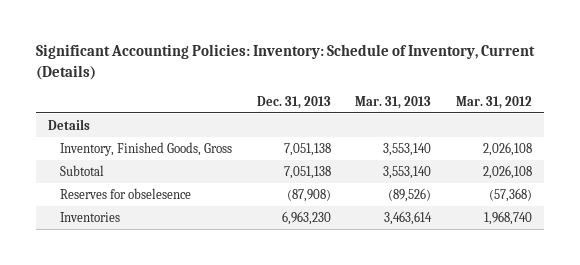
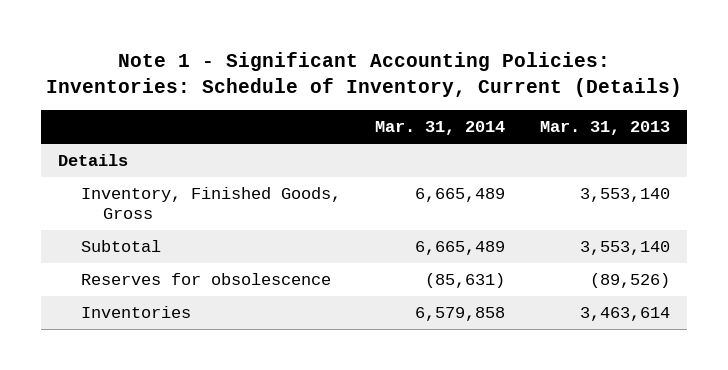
[36,44,536,80] Significant Accounting Policies: Inventory: Schedule of Inventory, Current (Details) -> [45,52,682,98] Note 1 - Significant Accounting Policies: Inventories: Schedule of Inventory, Current (Details)
[256,95,331,109] Dec. 31, 2013 -> none
[455,95,532,109] Mar. 31, 2012 -> none
none -> [375,121,506,136] Mar. 31, 2014
[60,187,192,199] Reserves for obselesence -> [80,273,331,286] Reserves for obsolescence

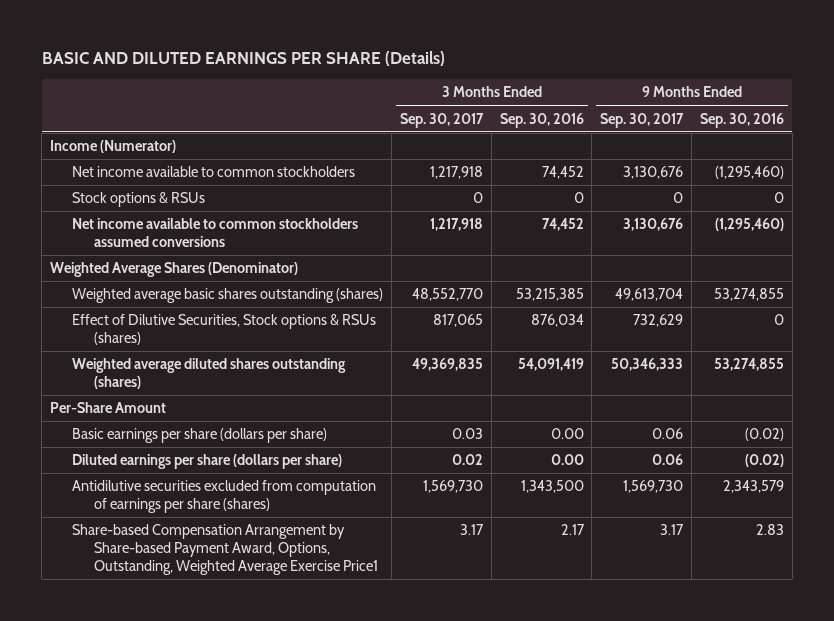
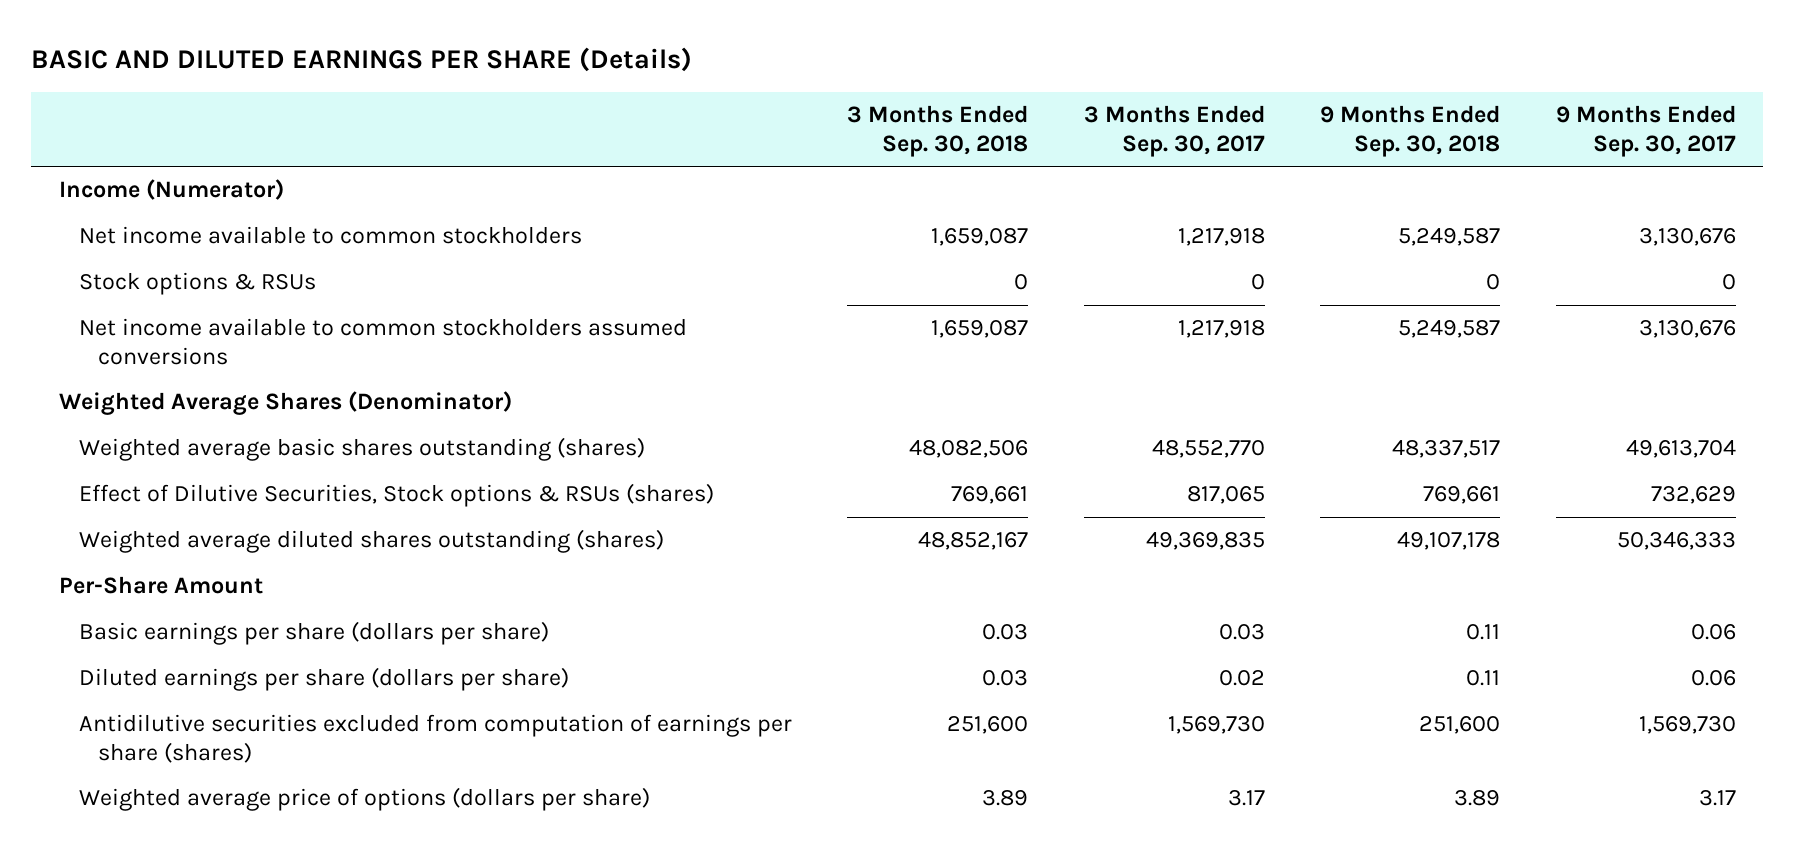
[499,112,584,128] Sep. 30, 2016 -> none
[700,112,785,128] Sep. 30, 2016 -> none
none -> [847,104,1029,157] 3 Months Ended Sep. 30, 2018
none -> [1320,104,1501,157] 9 Months Ended Sep. 30, 2018
[72,524,378,575] Share-based Compensation Arrangement by Share-based Payment Award, Options, Outstanding, Weighted Average Exercise Price1 -> [78,787,650,812] Weighted average price of options (dollars per share)

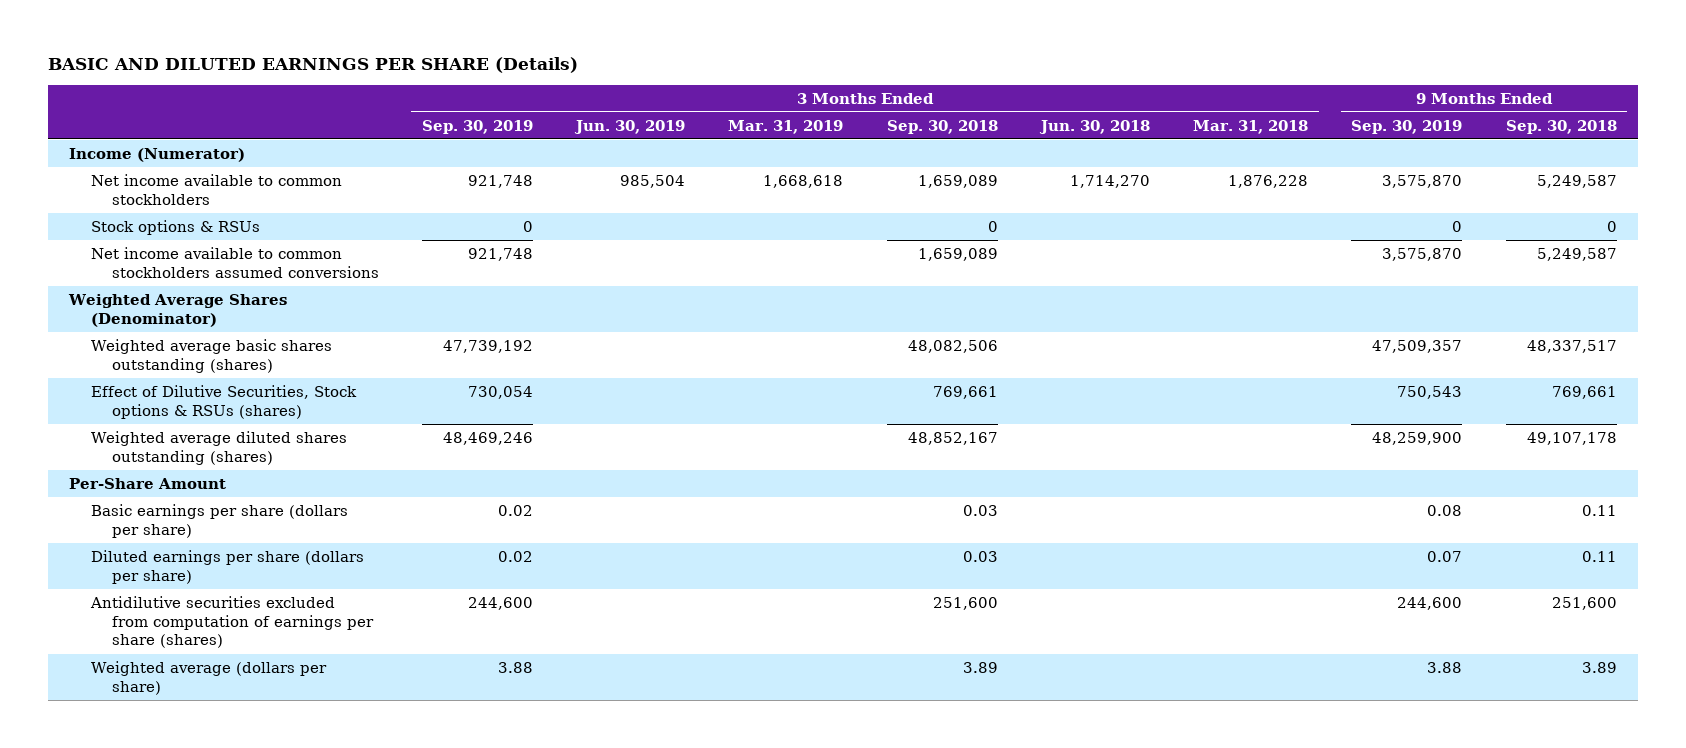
[1083,104,1265,157] 3 Months Ended Sep. 30, 2017 -> none
[1555,104,1736,157] 9 Months Ended Sep. 30, 2017 -> none
none -> [421,119,533,134] Sep. 30, 2019
none -> [574,119,686,134] Jun. 30, 2019
none -> [728,119,844,134] Mar. 31, 2019
none -> [1038,119,1150,134] Jun. 30, 2018
none -> [1193,119,1309,134] Mar. 31, 2018
none -> [1351,119,1463,134] Sep. 30, 2019
[931,228,1029,247] 1,659,087 -> [917,174,998,188] 1,659,089
[931,320,1029,339] 1,659,087 -> [917,247,998,261] 1,659,089
[78,787,650,812] Weighted average price of options (dollars per share) -> [90,660,327,695] Weighted average (dollars per share)

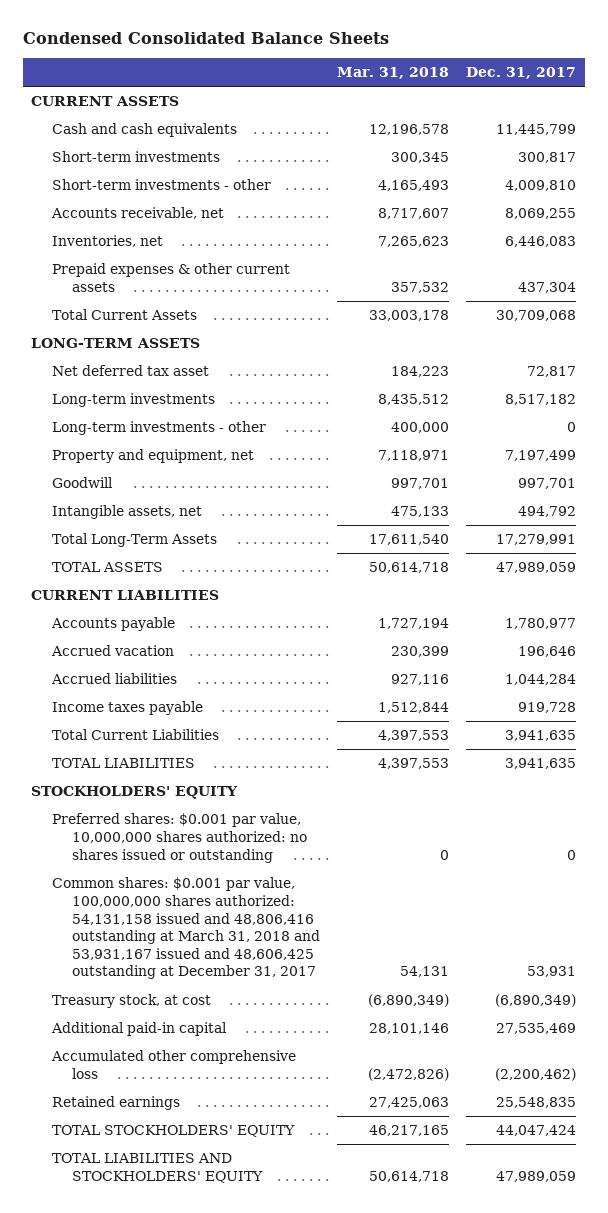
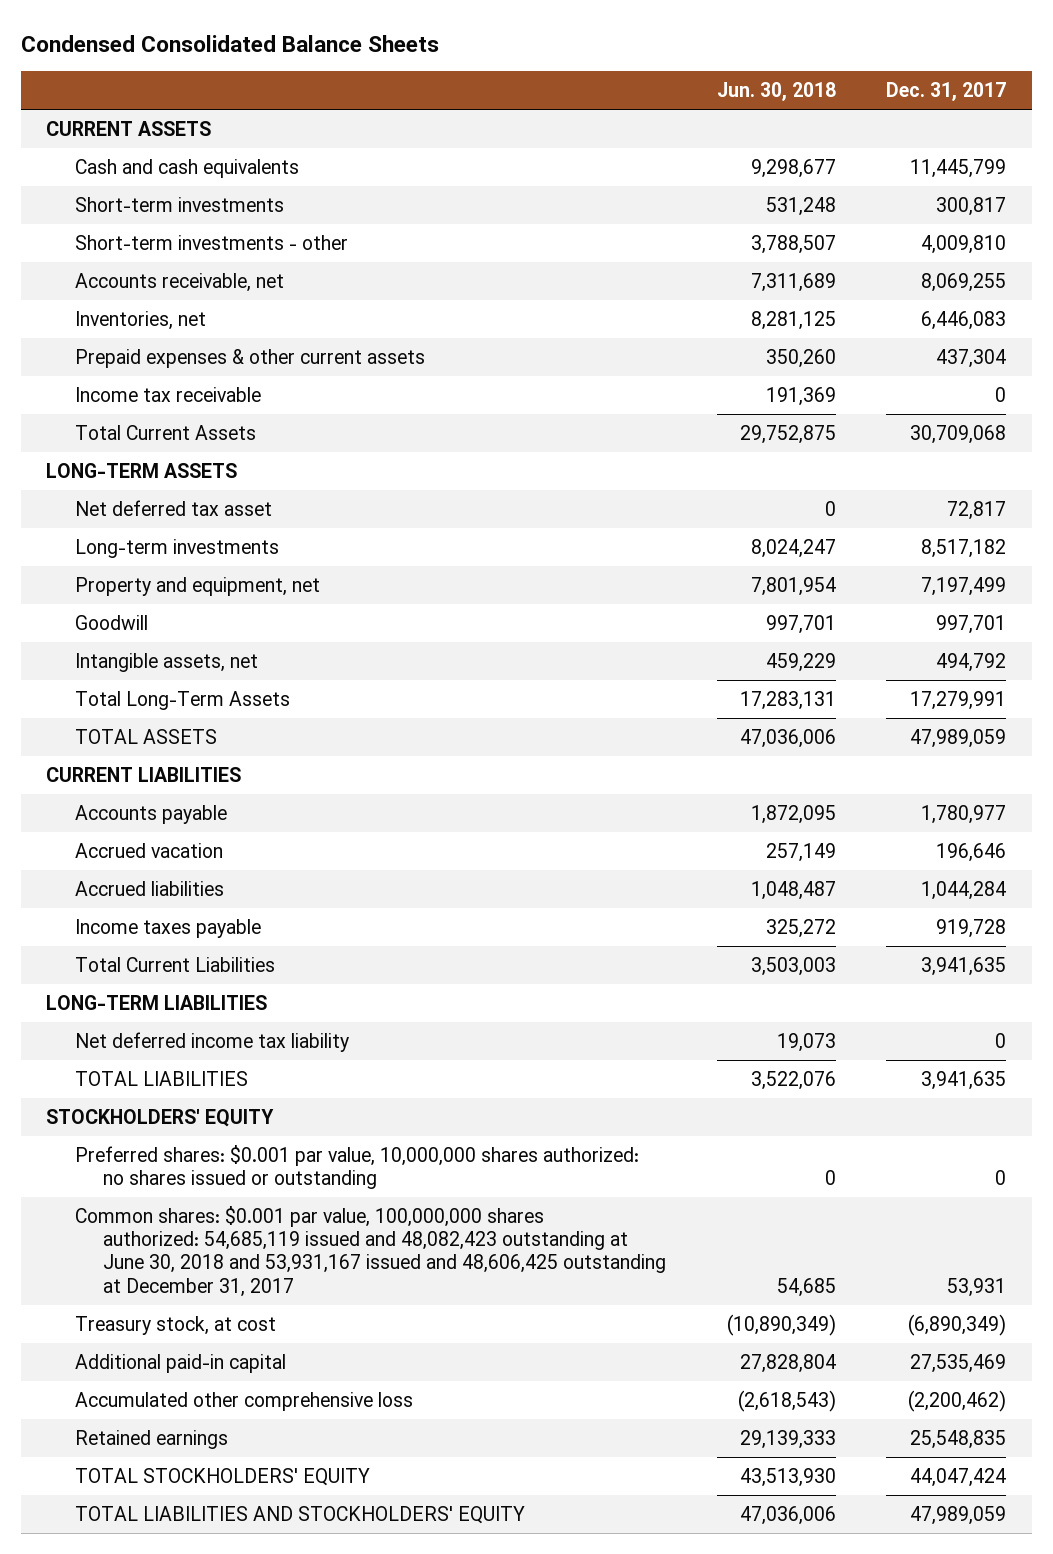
[337,67,450,80] Mar. 31, 2018 -> none
none -> [716,82,836,102] Jun. 30, 2018
none -> [74,387,261,403] Income tax receivable
[51,421,266,436] Long-term investments - other -> none
none -> [46,995,268,1011] LONG-TERM LIABILITIES
none -> [74,1032,349,1053] Net deferred income tax liability
[51,877,321,980] Common shares: $0.001 par value, 100,000,000 shares authorized: 54,131,158 issued and 48,806,416 outstanding at March 31, 2018 and 53,931,167 issued and 48,606,425 outstanding at December 31, 2017 -> [74,1206,666,1297] Common shares: $0.001 par value, 100,000,000 shares authorized: 54,685,119 issued and 48,082,423 outstanding at June 30, 2018 and 53,931,167 issued and 48,606,425 outstanding at December 31, 2017

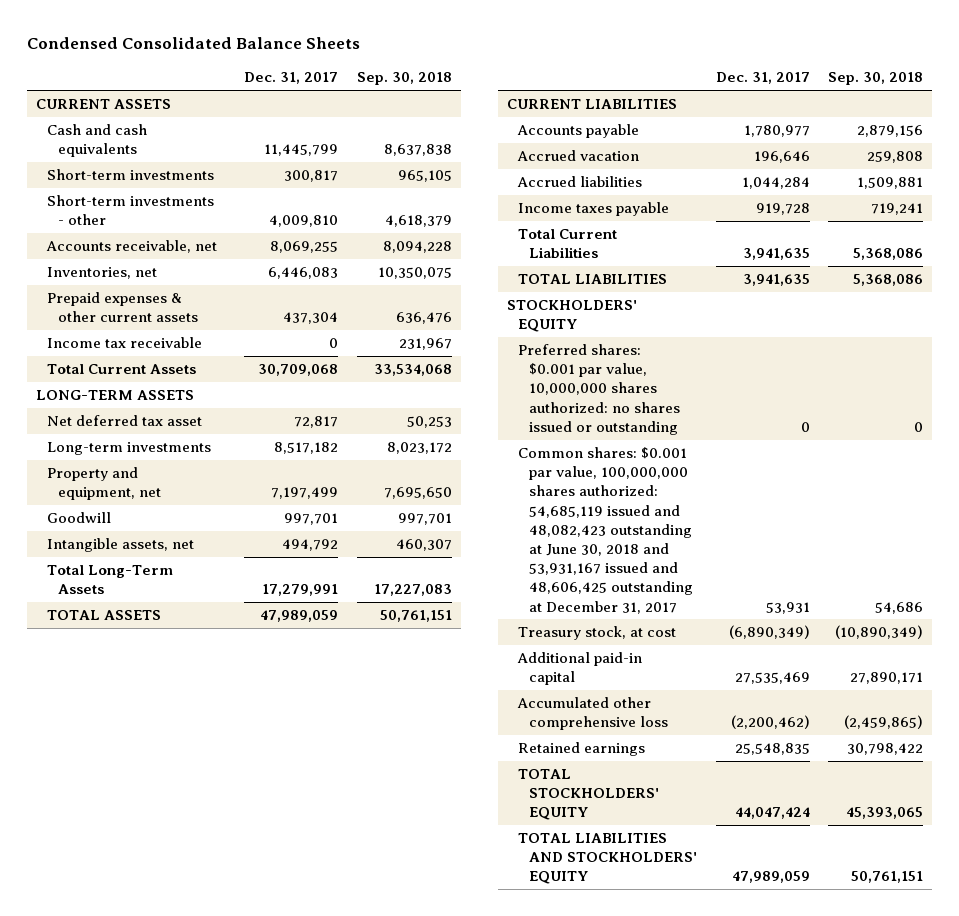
[716,82,836,102] Jun. 30, 2018 -> none
none -> [356,72,452,86] Sep. 30, 2018
[46,995,268,1011] LONG-TERM LIABILITIES -> none
[74,1032,349,1053] Net deferred income tax liability -> none

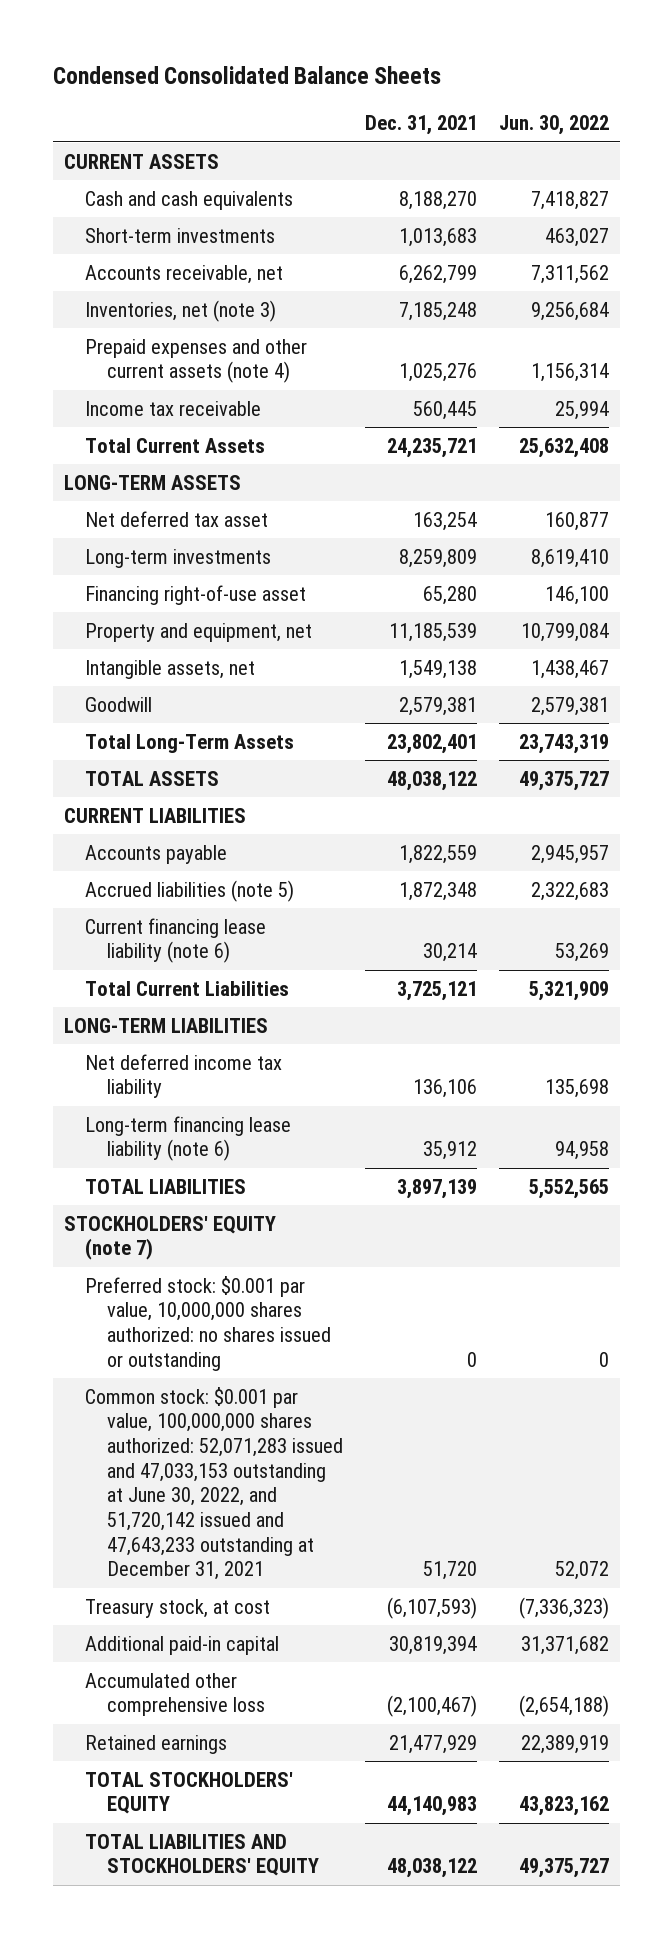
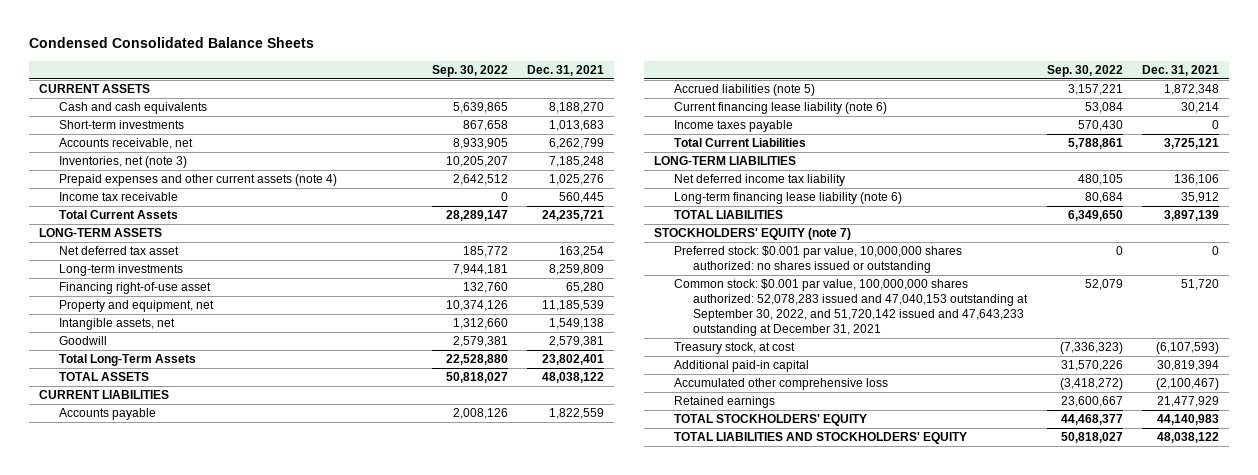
[498,115,609,136] Jun. 30, 2022 -> none
none -> [431,65,508,78] Sep. 30, 2022
none -> [673,120,793,133] Income taxes payable
[85,1386,343,1581] Common stock: $0.001 par value, 100,000,000 shares authorized: 52,071,283 issued and 47,033,153 outstanding at June 30, 2022, and 51,720,142 issued and 47,643,233 outstanding at December 31, 2021 -> [673,279,1029,337] Common stock: $0.001 par value, 100,000,000 shares authorized: 52,078,283 issued and 47,040,153 outstanding at September 30, 2022, and 51,720,142 issued and 47,643,233 outstanding at December 31, 2021

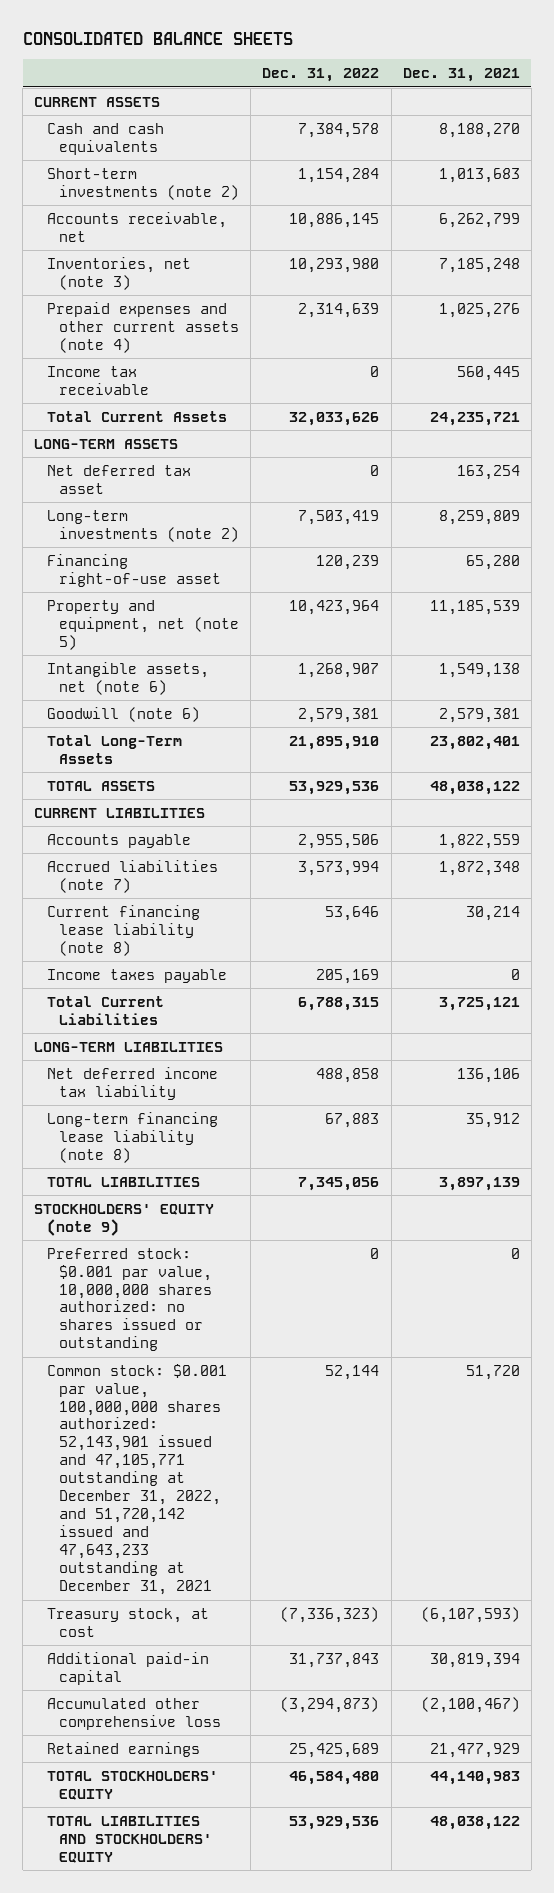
[29,37,315,49] Condensed Consolidated Balance Sheets -> [22,31,293,45] CONSOLIDATED BALANCE SHEETS
[431,65,508,78] Sep. 30, 2022 -> none
none -> [262,67,380,82] Dec. 31, 2022
[58,120,184,130] Short-term investments -> [46,167,239,200] Short-term investments (note 2)
[58,264,183,277] Long-term investments -> [46,509,239,542] Long-term investments (note 2)
[58,300,214,313] Property and equipment, net -> [46,599,239,650] Property and equipment, net (note 5)
[58,318,175,331] Intangible assets, net -> [46,661,209,695] Intangible assets, net (note 6)
[58,336,107,346] Goodwill -> [46,706,200,722] Goodwill (note 6)
[673,84,815,97] Accrued liabilities (note 5) -> [46,859,218,893] Accrued liabilities (note 7)
[673,102,887,115] Current financing lease liability (note 6) -> [46,904,200,956] Current financing lease liability (note 8)
[673,192,902,205] Long-term financing lease liability (note 6) -> [46,1111,218,1163] Long-term financing lease liability (note 8)
[654,228,852,241] STOCKHOLDERS' EQUITY (note 7) -> [34,1203,215,1236] STOCKHOLDERS' EQUITY (note 9)
[673,279,1029,337] Common stock: $0.001 par value, 100,000,000 shares authorized: 52,078,283 issued and 47,040,153 outstanding at September 30, 2022, and 51,720,142 issued and 47,643,233 outstanding at December 31, 2021 -> [46,1363,227,1595] Common stock: $0.001 par value, 100,000,000 shares authorized: 52,143,901 issued and 47,105,771 outstanding at December 31, 2022, and 51,720,142 issued and 47,643,233 outstanding at December 31, 2021

